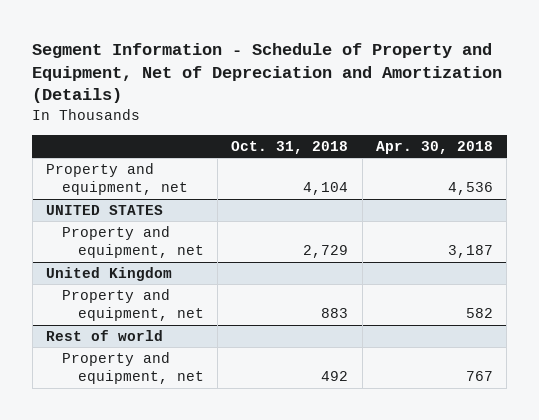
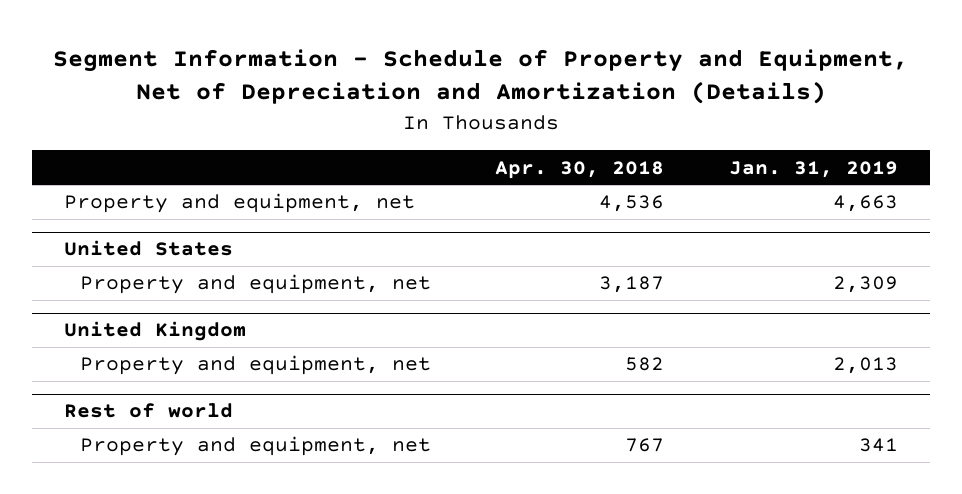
[231,140,349,154] Oct. 31, 2018 -> none
none -> [728,160,898,178] Jan. 31, 2019
[45,204,163,215] UNITED STATES -> [64,240,234,257] United States

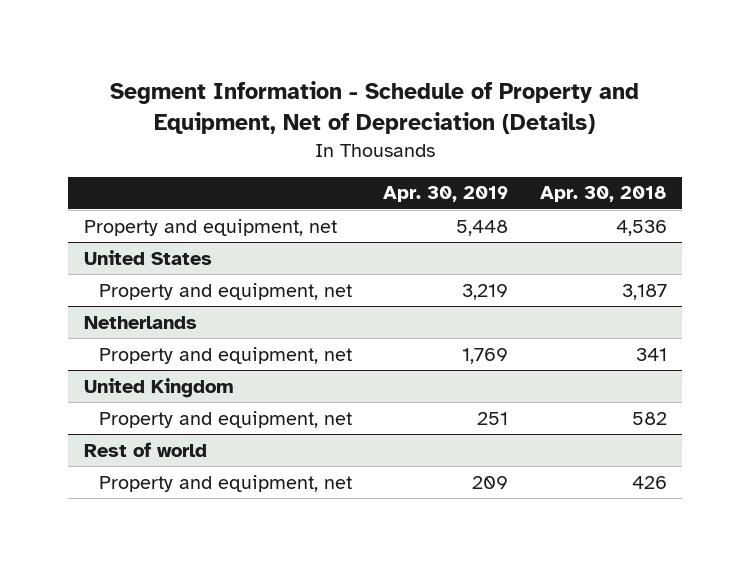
[52,48,908,105] Segment Information - Schedule of Property and Equipment, Net of Depreciation and Amortization (Details) -> [110,80,640,134] Segment Information - Schedule of Property and Equipment, Net of Depreciation (Details)
[728,160,898,178] Jan. 31, 2019 -> none
none -> [383,186,509,203] Apr. 30, 2019
none -> [83,315,197,329] Netherlands
none -> [99,346,353,364] Property and equipment, net
[625,438,665,453] 767 -> [631,475,667,489] 426

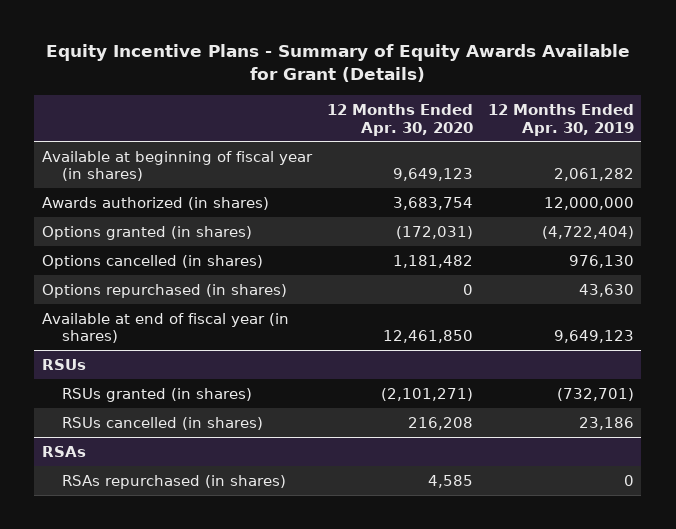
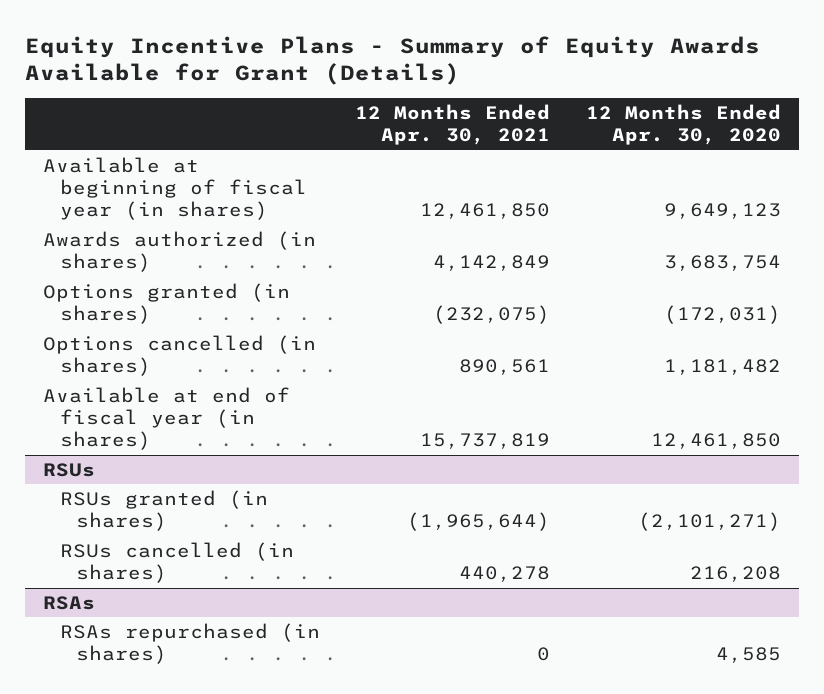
[487,103,634,136] 12 Months Ended Apr. 30, 2019 -> none
none -> [355,104,551,146] 12 Months Ended Apr. 30, 2021
[41,283,287,298] Options repurchased (in shares) -> none

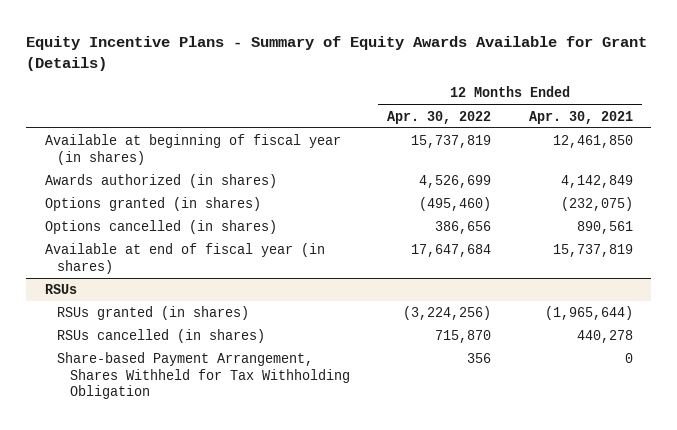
[585,104,781,146] 12 Months Ended Apr. 30, 2020 -> none
none -> [387,110,492,124] Apr. 30, 2022
[42,595,95,610] RSAs -> none
[59,622,320,665] RSAs repurchased (in shares) -> none
none -> [57,352,350,400] Share-based Payment Arrangement, Shares Withheld for Tax Withholding Obligation

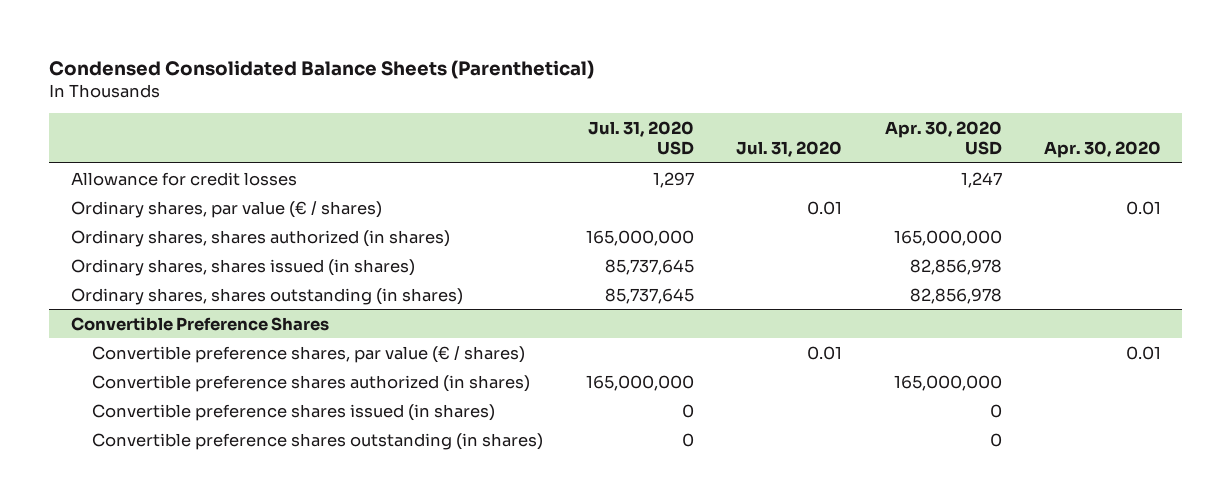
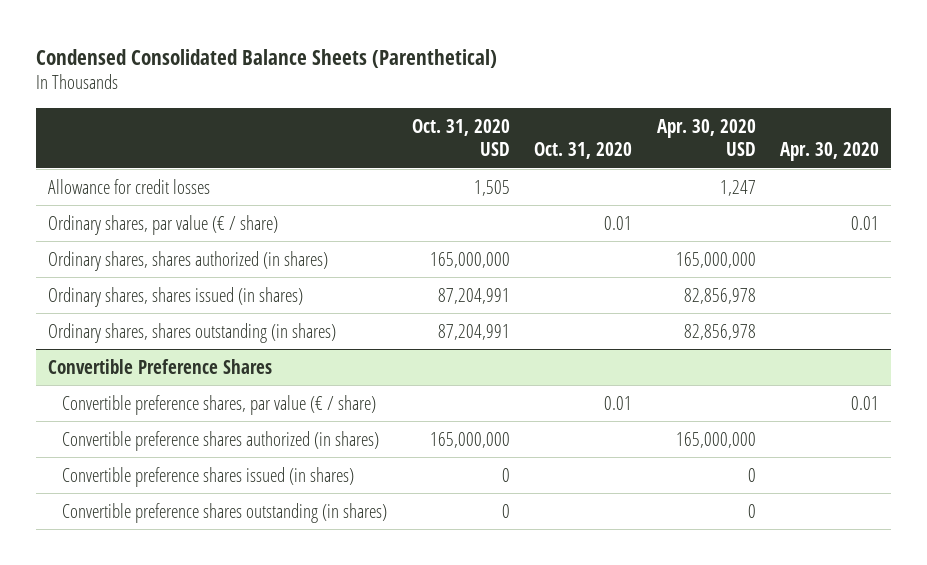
[587,120,694,155] Jul. 31, 2020 USD -> none
[736,140,843,157] Jul. 31, 2020 -> none
none -> [411,118,510,157] Oct. 31, 2020 USD
none -> [534,142,633,160] Oct. 31, 2020
[70,200,382,218] Ordinary shares, par value (€ / shares) -> [48,214,279,235] Ordinary shares, par value (€ / share)
[92,345,526,363] Convertible preference shares, par value (€ / shares) -> [62,394,377,415] Convertible preference shares, par value (€ / share)

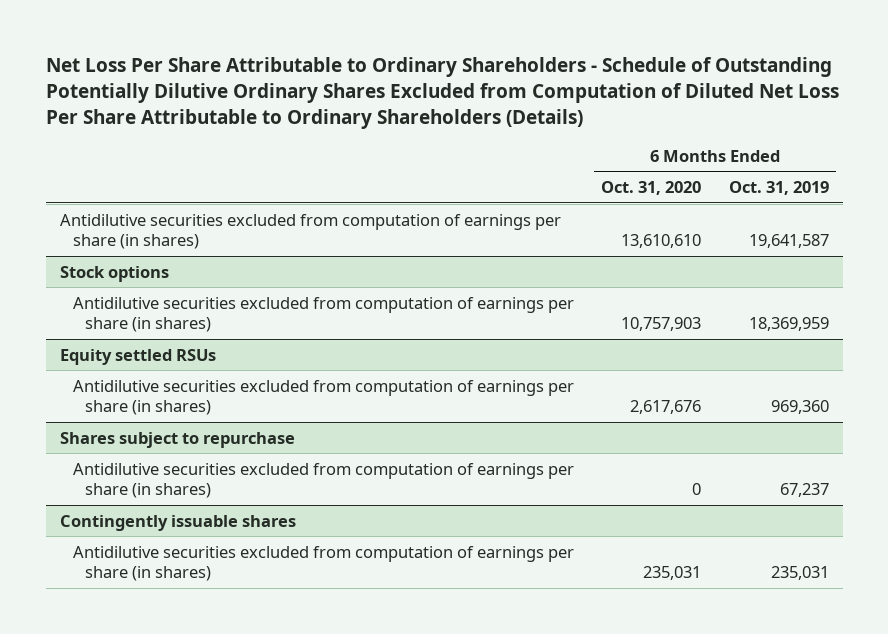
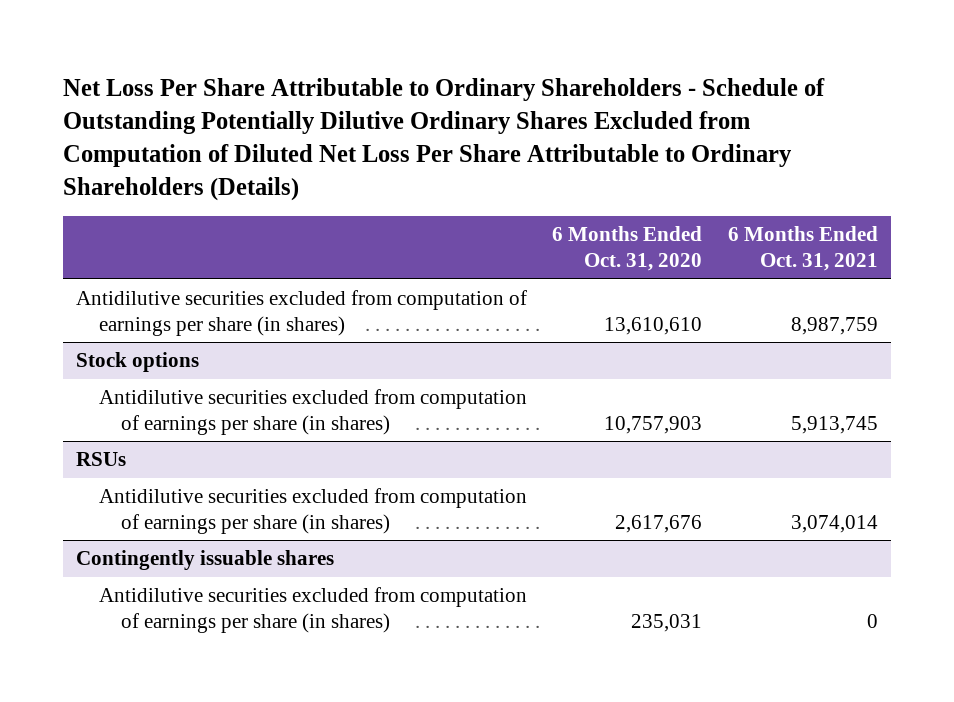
[728,181,829,196] Oct. 31, 2019 -> none
none -> [727,226,878,272] 6 Months Ended Oct. 31, 2021
[59,348,216,365] Equity settled RSUs -> [75,452,126,467] RSUs
[59,431,295,448] Shares subject to repurchase -> none
[72,462,574,499] Antidilutive securities excluded from computation of earnings per share (in shares) -> none

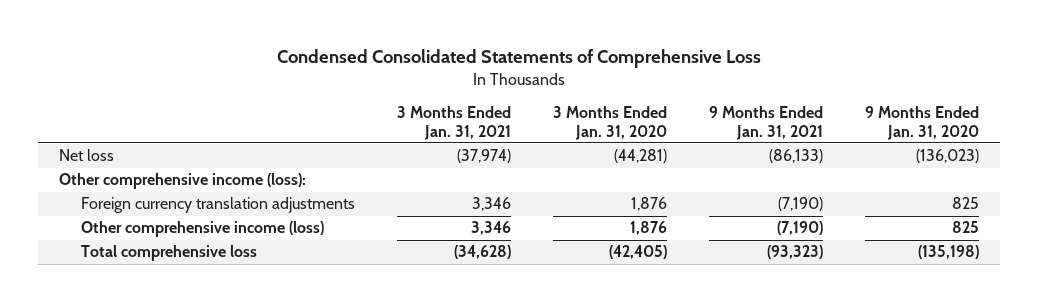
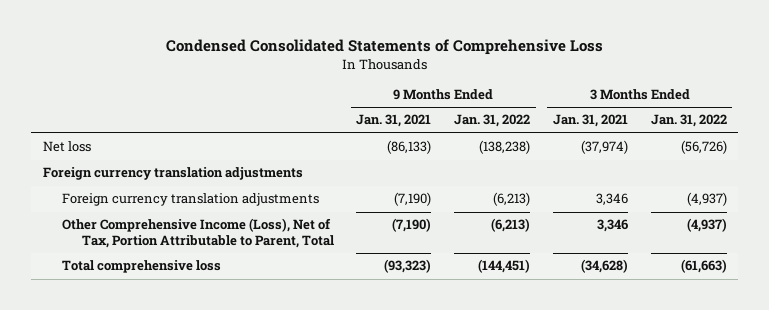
[552,105,667,140] 3 Months Ended Jan. 31, 2020 -> none
[864,105,979,140] 9 Months Ended Jan. 31, 2020 -> none
none -> [454,114,531,128] Jan. 31, 2022
none -> [650,114,727,128] Jan. 31, 2022
[58,173,306,190] Other comprehensive income (loss): -> [42,167,303,181] Foreign currency translation adjustments
[81,221,325,238] Other comprehensive income (loss) -> [62,218,334,248] Other Comprehensive Income (Loss), Net of Tax, Portion Attributable to Parent, Total

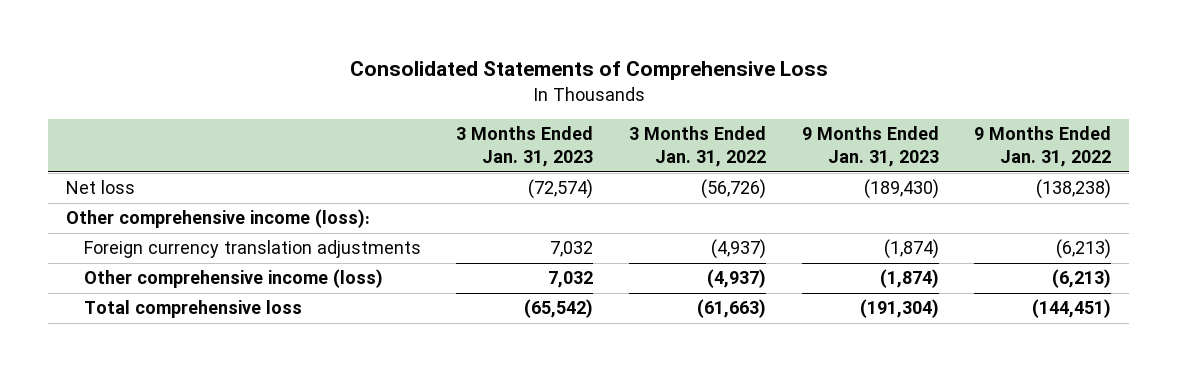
[165,39,603,56] Condensed Consolidated Statements of Comprehensive Loss -> [349,61,828,81] Consolidated Statements of Comprehensive Loss
[356,114,432,128] Jan. 31, 2021 -> none
[552,114,628,128] Jan. 31, 2021 -> none
none -> [456,126,594,168] 3 Months Ended Jan. 31, 2023
none -> [801,126,939,168] 9 Months Ended Jan. 31, 2023
[42,167,303,181] Foreign currency translation adjustments -> [65,209,370,229] Other comprehensive income (loss):
[62,218,334,248] Other Comprehensive Income (Loss), Net of Tax, Portion Attributable to Parent, Total -> [83,269,383,289] Other comprehensive income (loss)

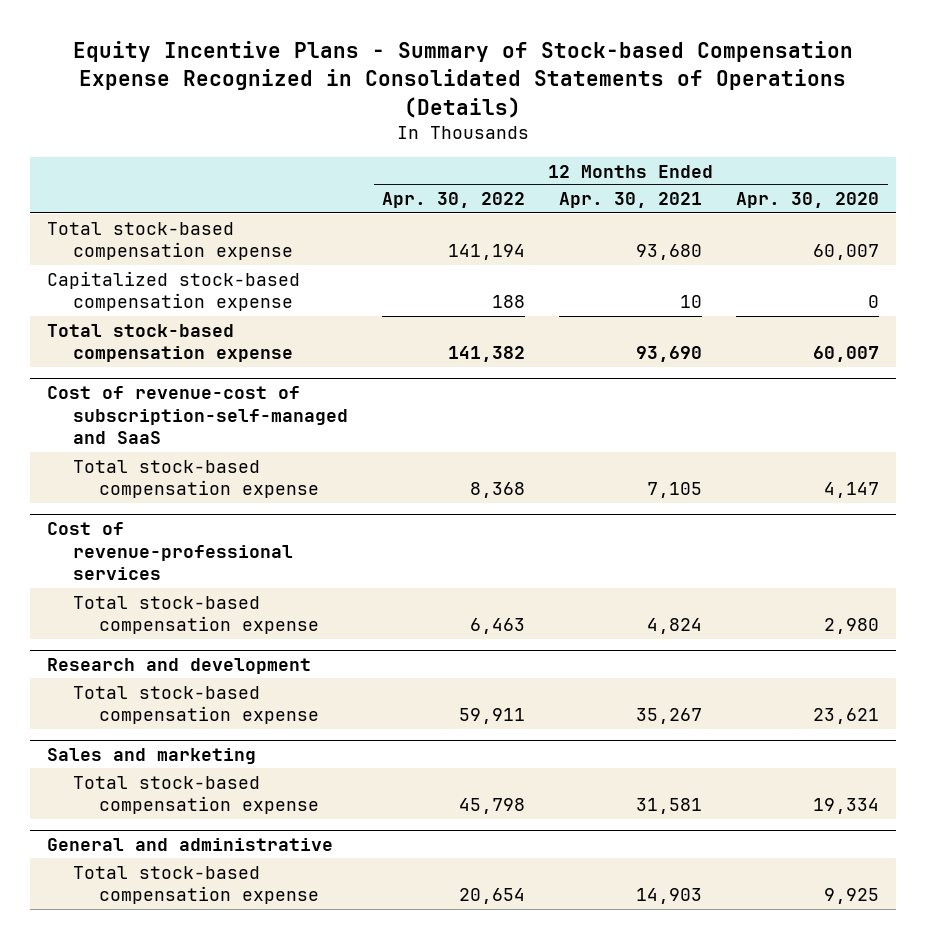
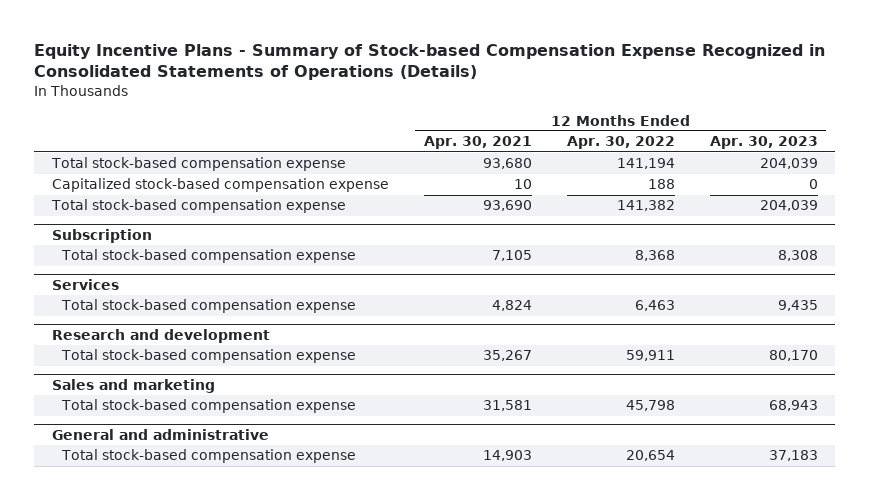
[736,192,880,209] Apr. 30, 2020 -> none
none -> [709,136,818,150] Apr. 30, 2023
[47,385,349,445] Cost of revenue-cost of subscription-self-managed and SaaS -> [51,228,152,243] Subscription
[47,521,294,581] Cost of revenue-professional services -> [51,278,119,290] Services

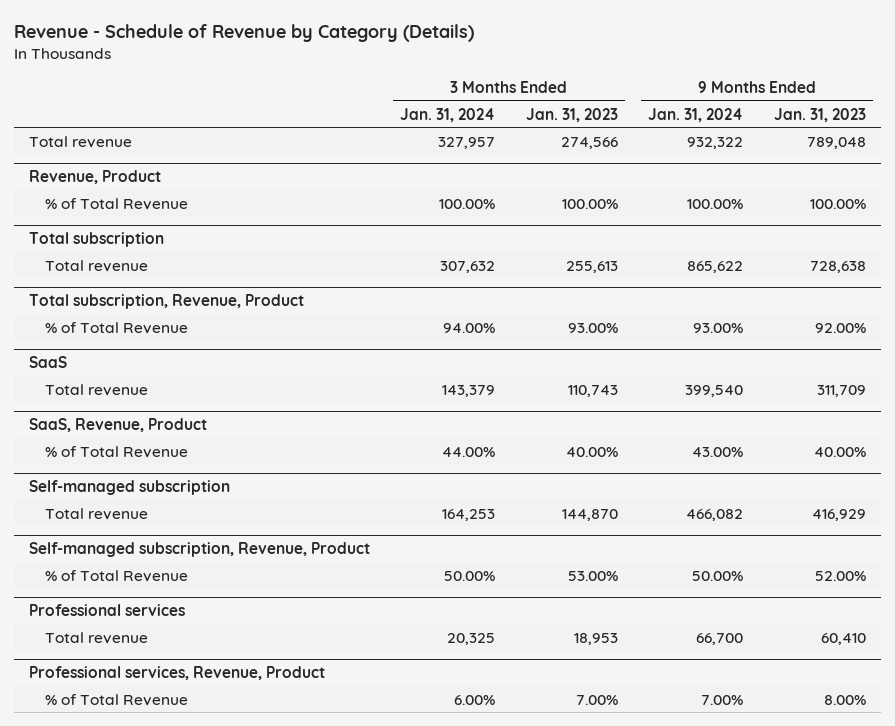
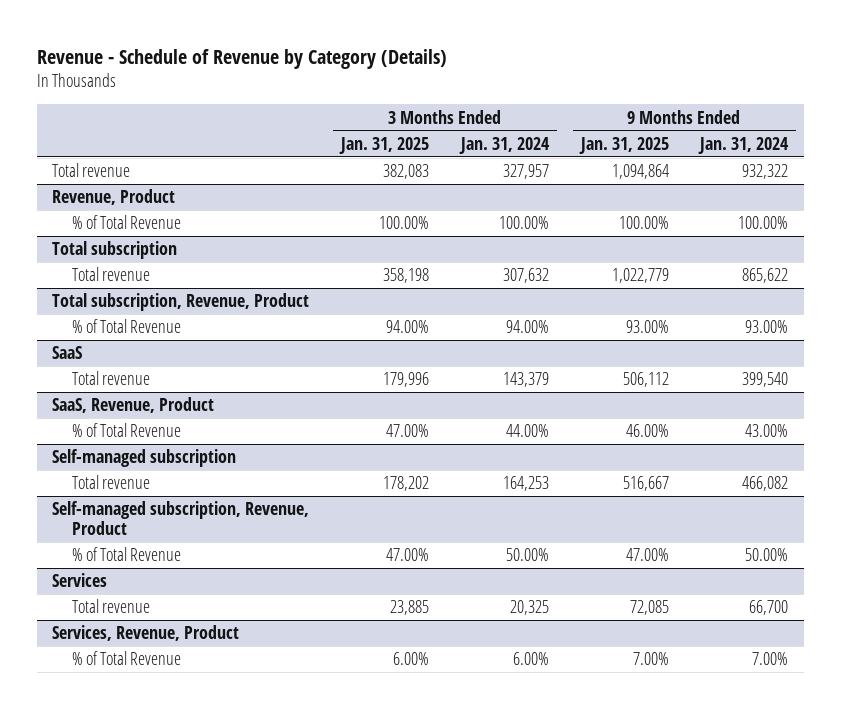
[525,107,618,122] Jan. 31, 2023 -> none
[773,107,866,122] Jan. 31, 2023 -> none
none -> [339,136,430,154] Jan. 31, 2025
none -> [578,136,669,154] Jan. 31, 2025
[29,604,186,617] Professional services -> [52,573,108,588] Services
[29,666,326,681] Professional services, Revenue, Product -> [52,625,240,642] Services, Revenue, Product

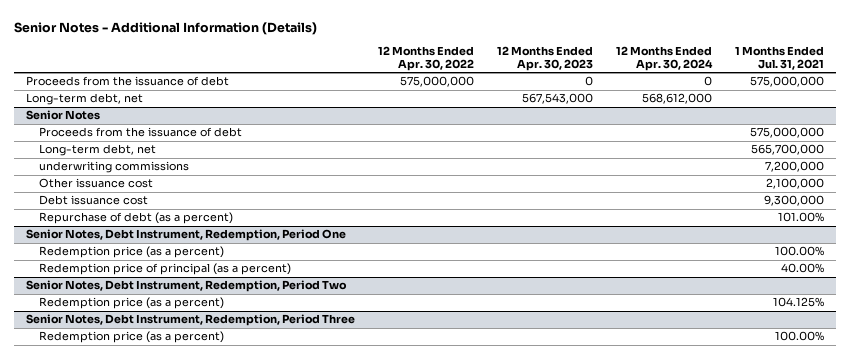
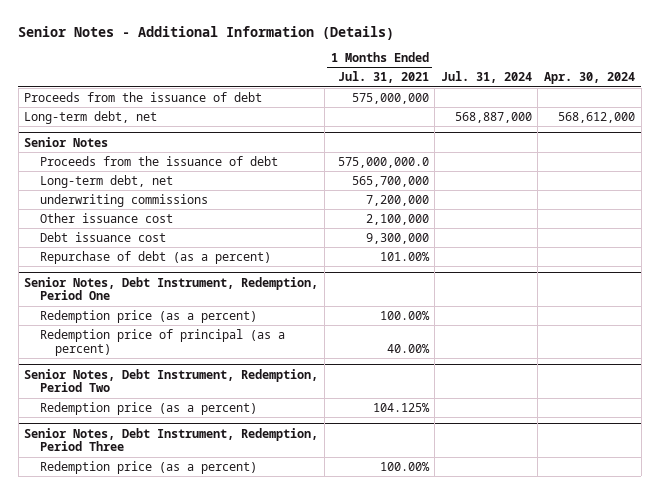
[378,45,475,71] 12 Months Ended Apr. 30, 2022 -> none
[497,45,594,71] 12 Months Ended Apr. 30, 2023 -> none
[616,45,714,71] 12 Months Ended Apr. 30, 2024 -> none
none -> [440,71,532,84] Jul. 31, 2024
none -> [543,72,635,85] Apr. 30, 2024
[750,127,825,139] 575,000,000 -> [337,156,429,168] 575,000,000.0

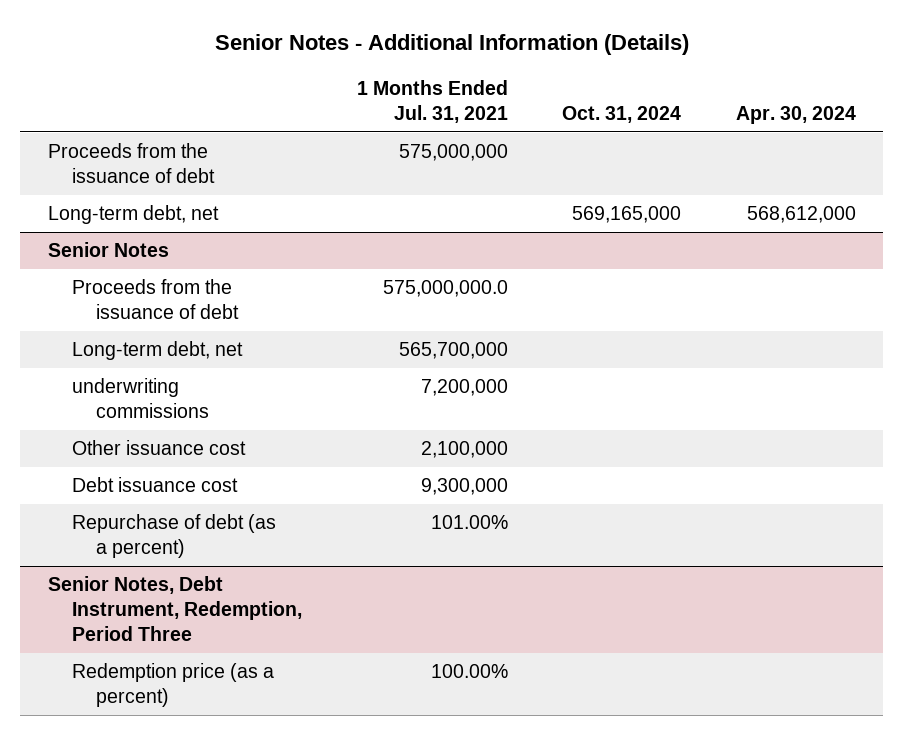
[440,71,532,84] Jul. 31, 2024 -> none
none -> [562,105,682,123] Oct. 31, 2024
[24,276,319,301] Senior Notes, Debt Instrument, Redemption, Period One -> none
[39,309,257,323] Redemption price (as a percent) -> none
[39,328,285,356] Redemption price of principal (as a percent) -> none
[24,368,319,393] Senior Notes, Debt Instrument, Redemption, Period Two -> none
[39,401,257,415] Redemption price (as a percent) -> none

